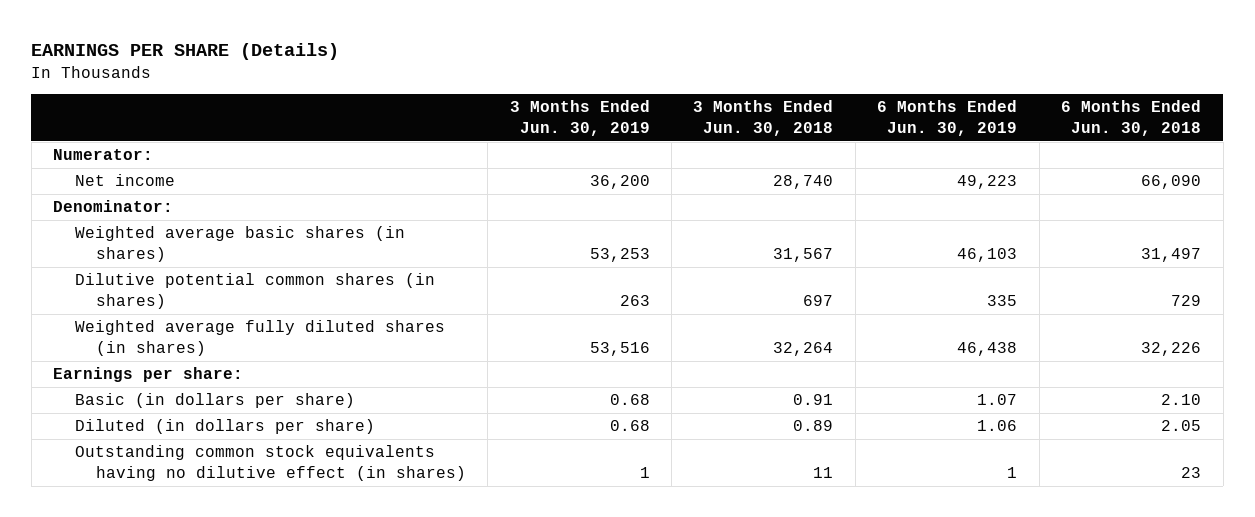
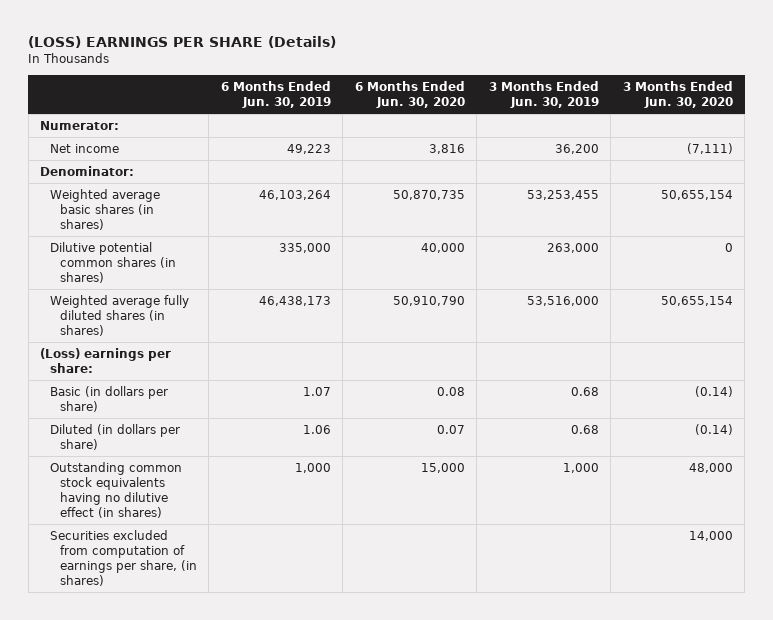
[31,43,340,61] EARNINGS PER SHARE (Details) -> [28,36,337,49] (LOSS) EARNINGS PER SHARE (Details)
[693,100,834,137] 3 Months Ended Jun. 30, 2018 -> none
[1061,100,1202,137] 6 Months Ended Jun. 30, 2018 -> none
none -> [354,81,465,109] 6 Months Ended Jun. 30, 2020
none -> [622,81,733,109] 3 Months Ended Jun. 30, 2020
[589,248,650,263] 53,253 -> [526,189,599,200] 53,253,455
[957,248,1018,263] 46,103 -> [258,189,331,200] 46,103,264
[619,295,650,307] 263 -> [546,242,599,253] 263,000
[987,295,1018,307] 335 -> [278,242,331,253] 335,000
[589,342,650,357] 53,516 -> [526,295,599,306] 53,516,000
[957,342,1018,357] 46,438 -> [258,295,331,306] 46,438,173
[53,367,244,383] Earnings per share: -> [40,347,172,373] (Loss) earnings per share:
[639,467,650,479] 1 -> [562,462,599,473] 1,000
[1007,467,1018,479] 1 -> [294,462,331,473] 1,000
none -> [50,529,197,586] Securities excluded from computation of earnings per share, (in shares)

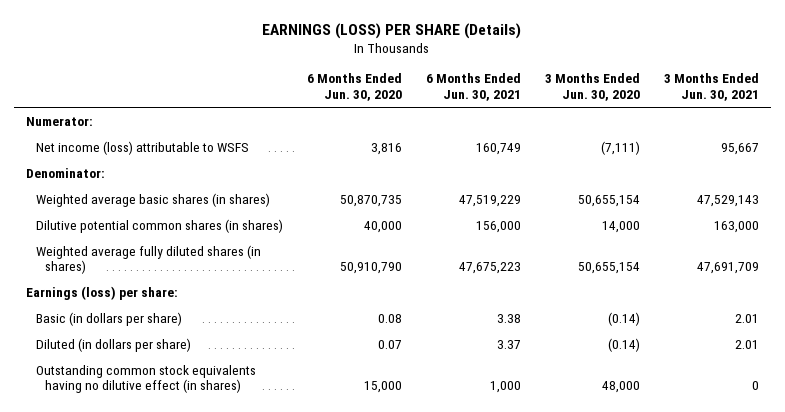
[28,36,337,49] (LOSS) EARNINGS PER SHARE (Details) -> [262,22,522,39] EARNINGS (LOSS) PER SHARE (Details)
[220,81,331,109] 6 Months Ended Jun. 30, 2019 -> none
[488,81,599,109] 3 Months Ended Jun. 30, 2019 -> none
none -> [425,73,521,101] 6 Months Ended Jun. 30, 2021
none -> [663,73,759,101] 3 Months Ended Jun. 30, 2021
[50,143,120,153] Net income -> [35,140,249,155] Net income (loss) attributable to WSFS
[724,242,733,252] 0 -> [601,220,640,233] 14,000
[40,347,172,373] (Loss) earnings per share: -> [25,285,178,300] Earnings (loss) per share:
[50,529,197,586] Securities excluded from computation of earnings per share, (in shares) -> none

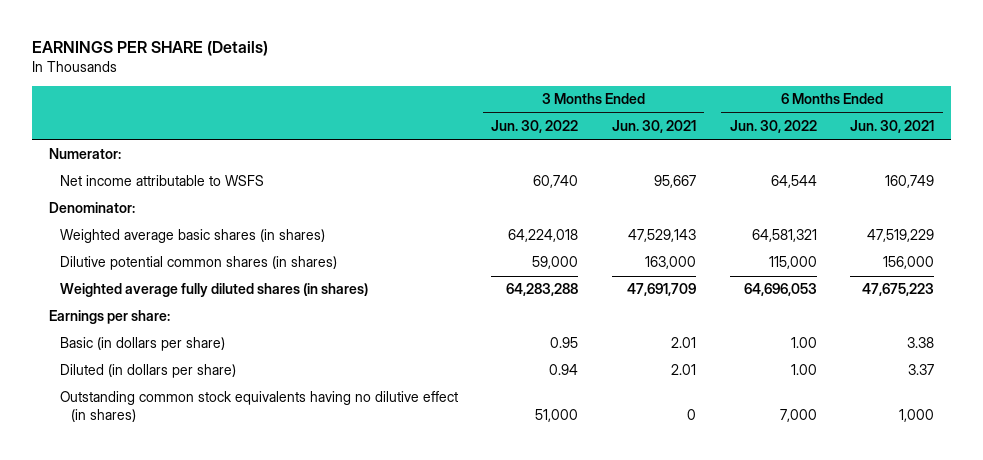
[262,22,522,39] EARNINGS (LOSS) PER SHARE (Details) -> [31,41,268,57] EARNINGS PER SHARE (Details)
[306,73,402,101] 6 Months Ended Jun. 30, 2020 -> none
[544,73,640,101] 3 Months Ended Jun. 30, 2020 -> none
none -> [491,120,579,134] Jun. 30, 2022
none -> [729,120,817,134] Jun. 30, 2022
[35,140,249,155] Net income (loss) attributable to WSFS -> [59,175,264,187] Net income attributable to WSFS
[25,285,178,300] Earnings (loss) per share: -> [48,310,170,325] Earnings per share:

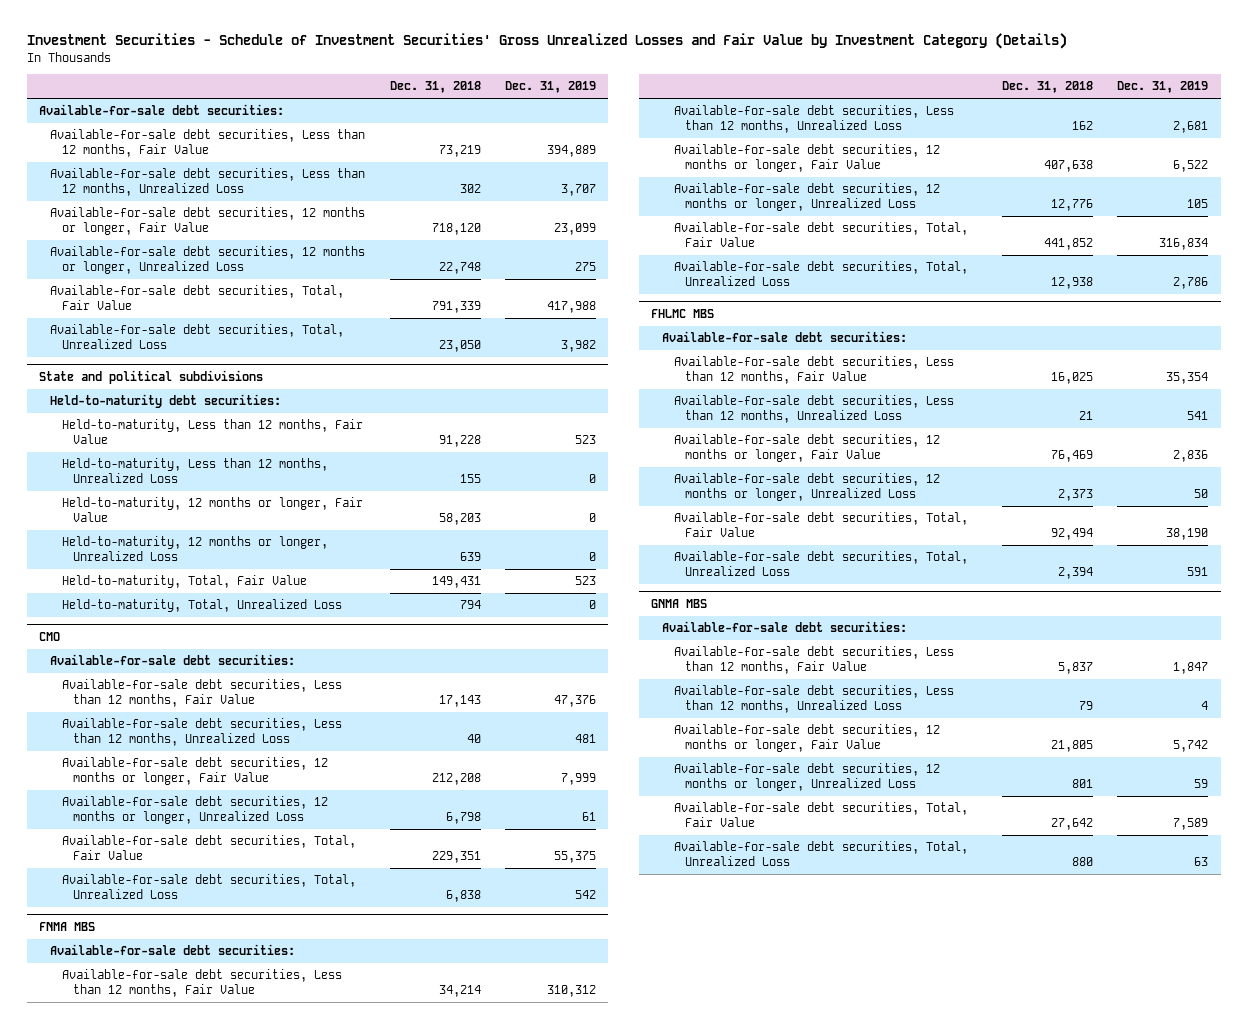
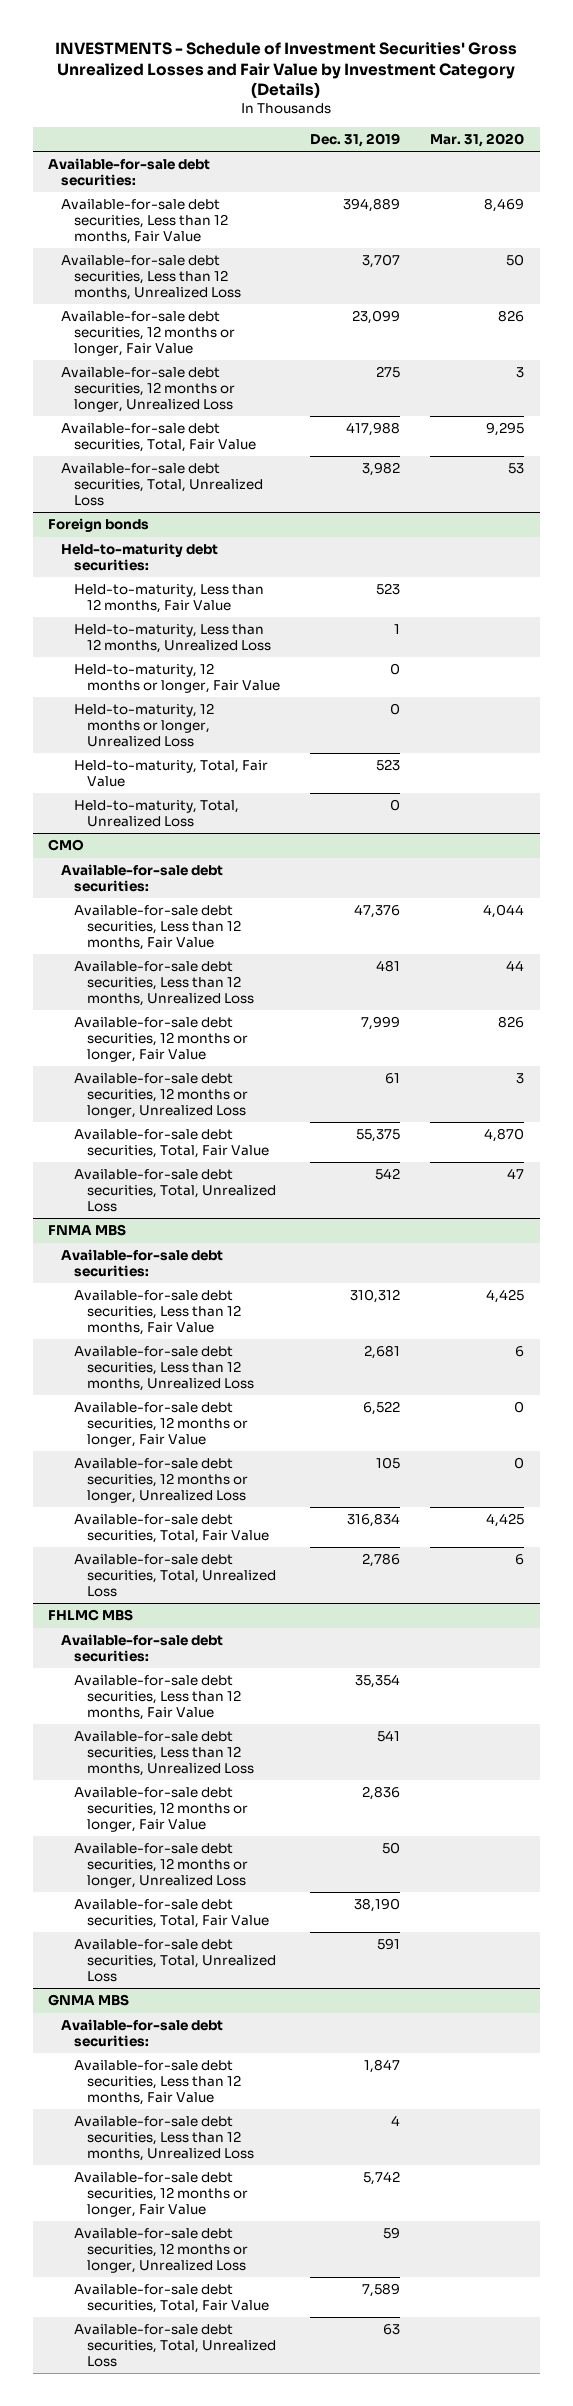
[26,33,1067,50] Investment Securities - Schedule of Investment Securities' Gross Unrealized Losses and Fair Value by Investment Category (Details) -> [55,41,518,99] INVESTMENTS - Schedule of Investment Securities' Gross Unrealized Losses and Fair Value by Investment Category (Details)
[389,81,481,94] Dec. 31, 2018 -> none
none -> [430,132,525,147] Mar. 31, 2020
[38,369,263,384] State and political subdivisions -> none
none -> [48,518,150,533] Foreign bonds
[589,474,597,484] 0 -> [394,624,401,635] 1

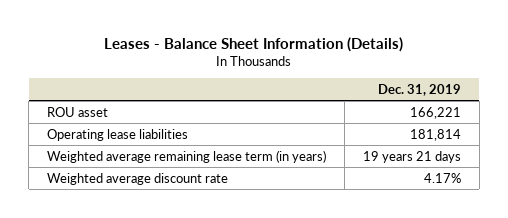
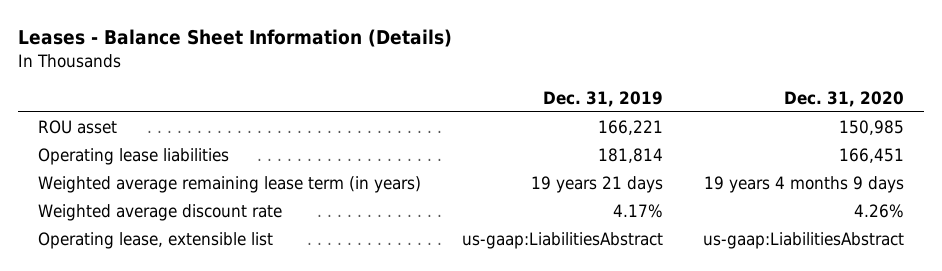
none -> [783,90,904,107] Dec. 31, 2020
none -> [38,232,274,250] Operating lease, extensible list

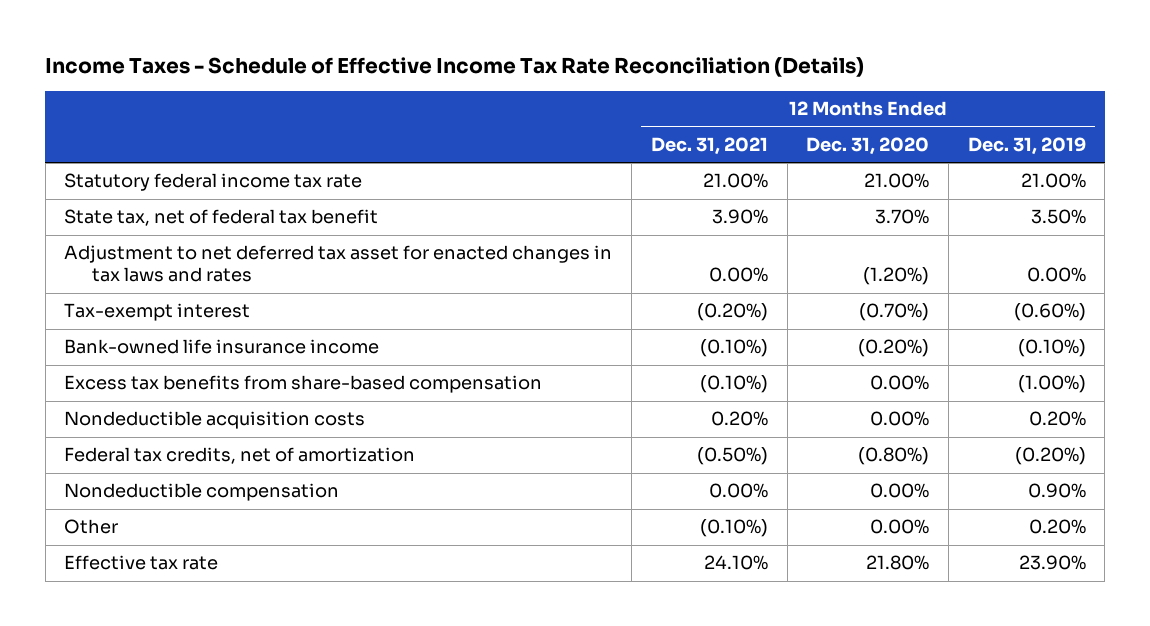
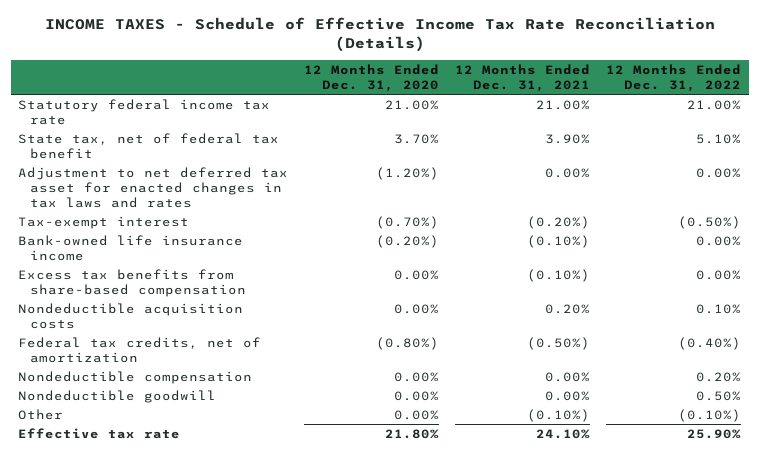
[45,56,865,77] Income Taxes - Schedule of Effective Income Tax Rate Reconciliation (Details) -> [44,17,715,53] INCOME TAXES - Schedule of Effective Income Tax Rate Reconciliation (Details)
[967,136,1086,155] Dec. 31, 2019 -> none
none -> [606,63,742,92] 12 Months Ended Dec. 31, 2022
none -> [18,389,217,403] Nondeductible goodwill

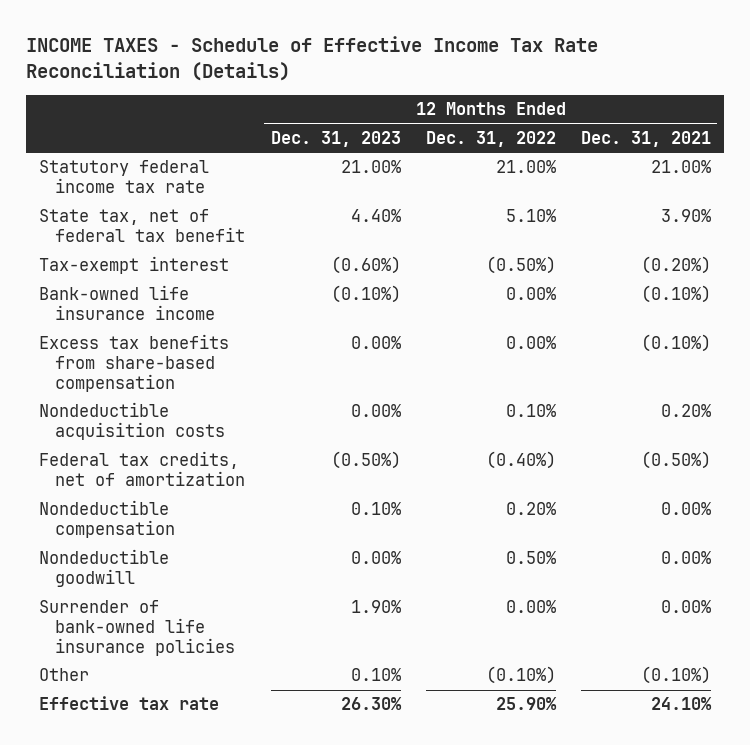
[304,63,440,92] 12 Months Ended Dec. 31, 2020 -> none
none -> [270,131,401,148] Dec. 31, 2023
[18,166,289,209] Adjustment to net deferred tax asset for enacted changes in tax laws and rates -> none
none -> [38,600,236,656] Surrender of bank-owned life insurance policies

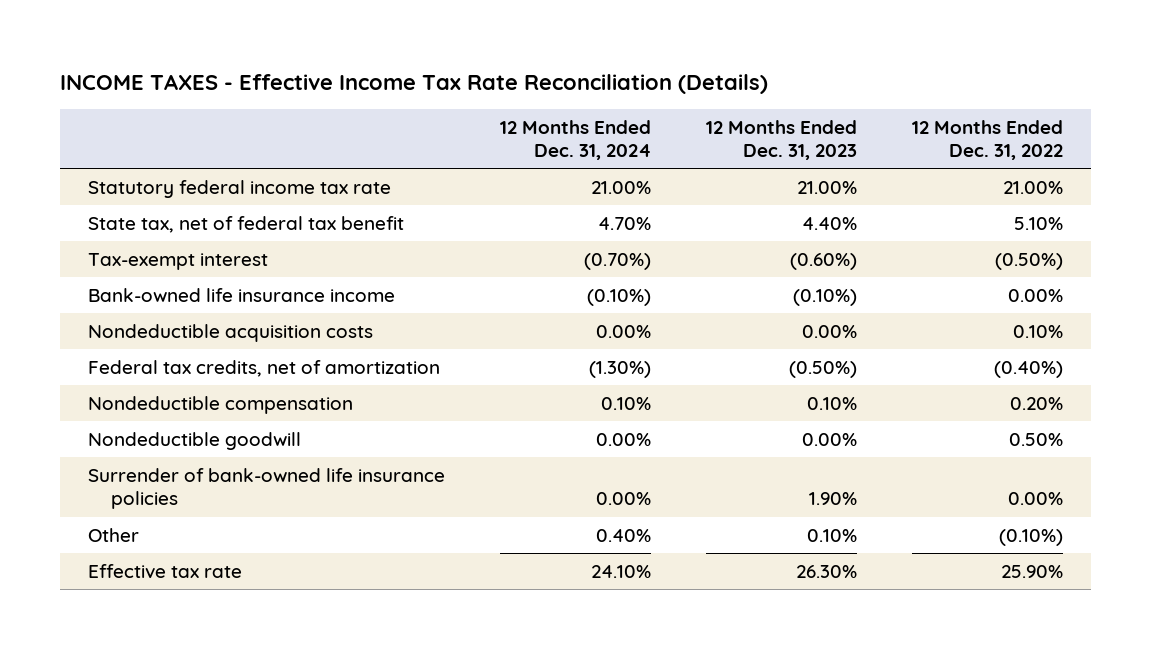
[26,36,599,82] INCOME TAXES - Schedule of Effective Income Tax Rate Reconciliation (Details) -> [60,73,769,94] INCOME TAXES - Effective Income Tax Rate Reconciliation (Details)
[581,131,712,148] Dec. 31, 2021 -> none
none -> [499,119,651,160] 12 Months Ended Dec. 31, 2024
[38,334,229,392] Excess tax benefits from share-based compensation -> none

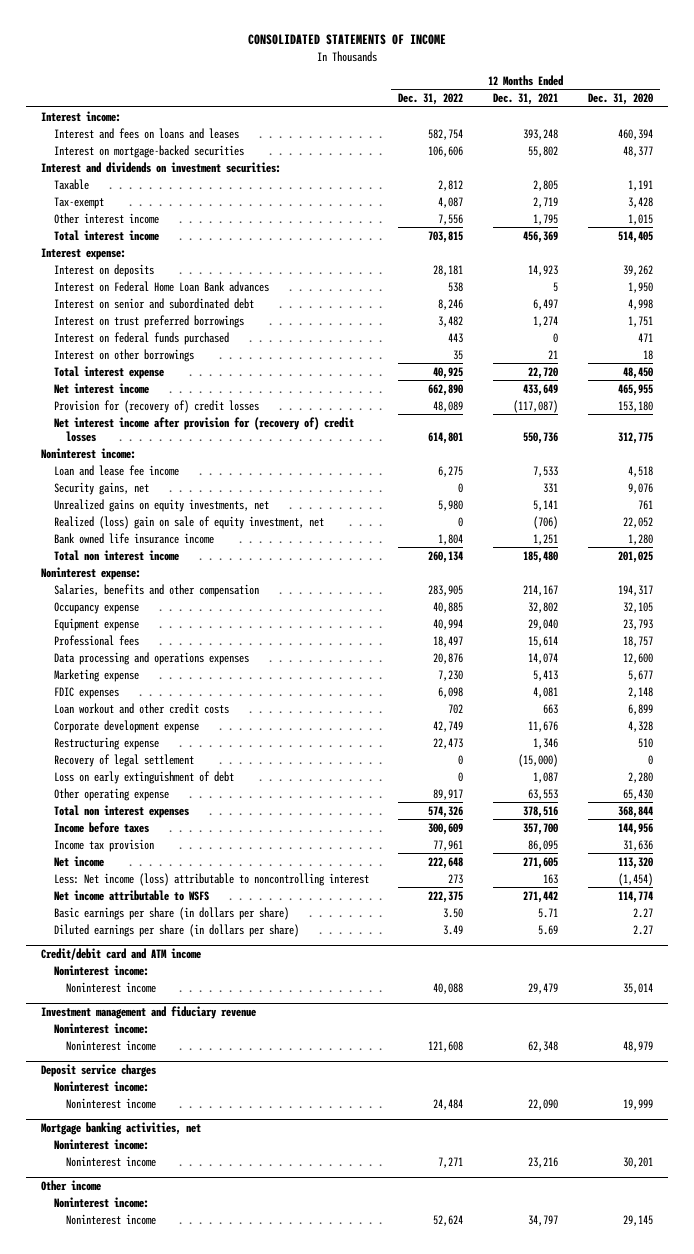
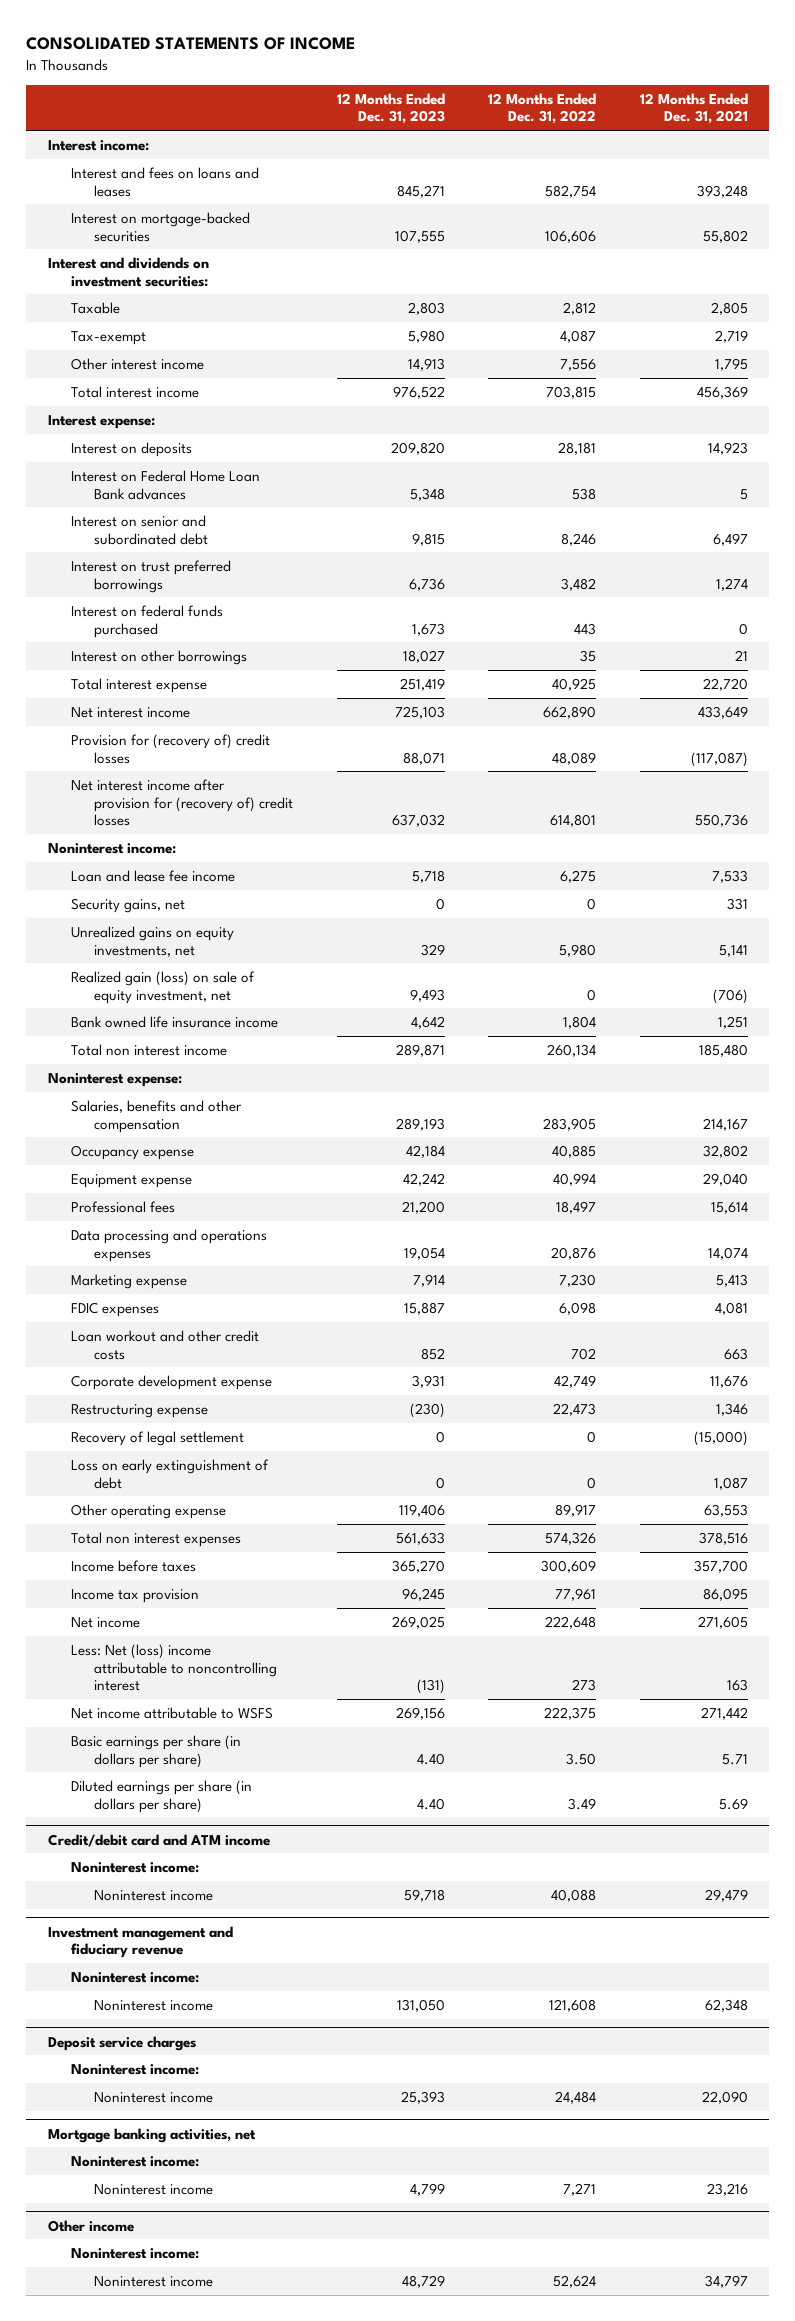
[587,93,653,106] Dec. 31, 2020 -> none
none -> [336,92,445,125] 12 Months Ended Dec. 31, 2023
[53,515,324,529] Realized (loss) gain on sale of equity investment, net -> [71,970,256,1004] Realized gain (loss) on sale of equity investment, net
[53,872,369,886] Less: Net income (loss) attributable to noncontrolling interest -> [71,1643,278,1692] Less: Net (loss) income attributable to noncontrolling interest

